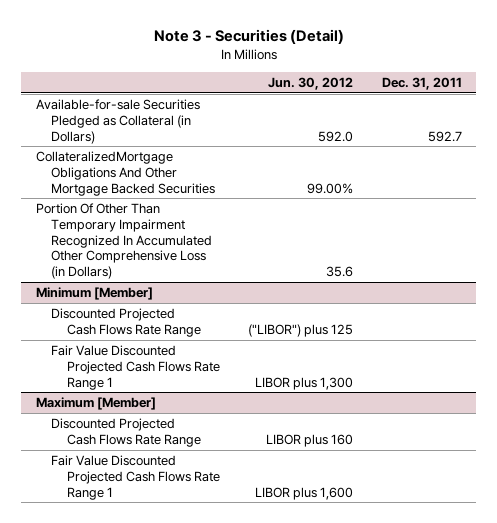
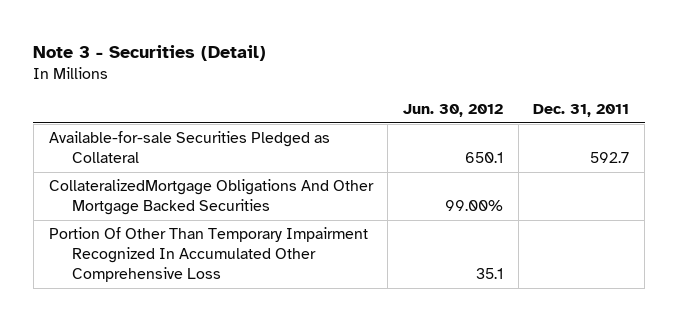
[35,99,200,144] Available-for-sale Securities Pledged as Collateral (in Dollars) -> [48,131,330,164] Available-for-sale Securities Pledged as Collateral
[318,130,354,142] 592.0 -> [464,152,503,164] 650.1
[35,287,153,301] Minimum [Member] -> none
[51,308,201,337] Discounted Projected Cash Flows Rate Range -> none
[51,345,220,390] Fair Value Discounted Projected Cash Flows Rate Range 1 -> none
[35,397,156,411] Maximum [Member] -> none
[51,418,201,447] Discounted Projected Cash Flows Rate Range -> none
[51,455,220,500] Fair Value Discounted Projected Cash Flows Rate Range 1 -> none
[35,203,213,280] Portion Of Other Than Temporary Impairment Recognized In Accumulated Other Comprehensive Loss (in Dollars) -> [48,227,368,283] Portion Of Other Than Temporary Impairment Recognized In Accumulated Other Comprehensive Loss
[326,266,354,278] 35.6 -> [475,268,503,280] 35.1

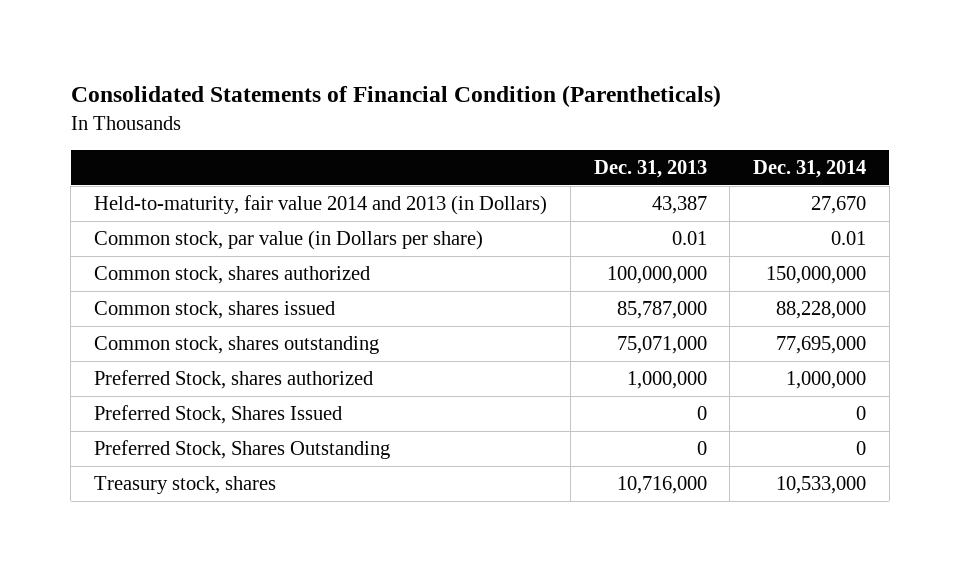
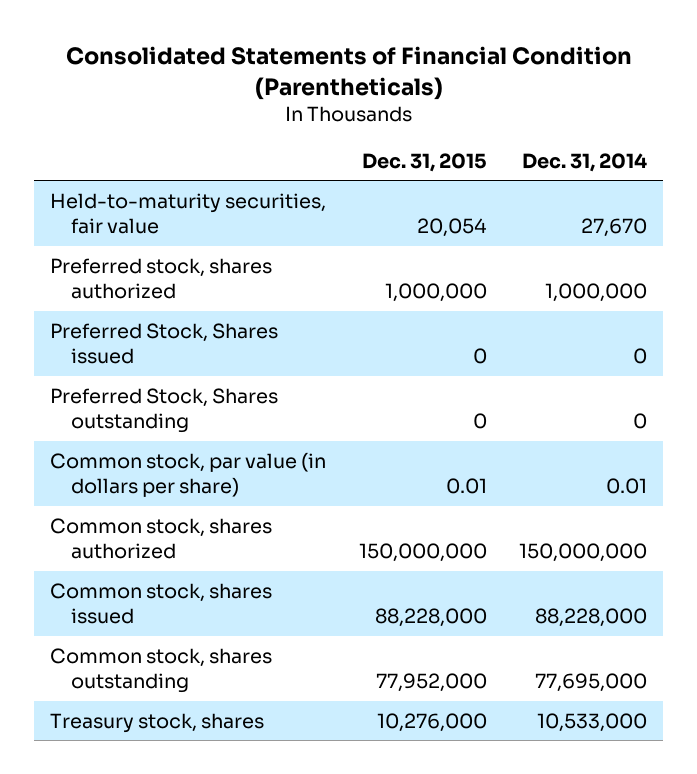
[593,160,707,179] Dec. 31, 2013 -> none
none -> [361,152,487,172] Dec. 31, 2015
[94,194,548,215] Held-to-maturity, fair value 2014 and 2013 (in Dollars) -> [50,192,327,235] Held-to-maturity securities, fair value
none -> [50,257,273,300] Preferred stock, shares authorized
none -> [50,322,279,365] Preferred Stock, Shares issued
none -> [50,387,279,434] Preferred Stock, Shares outstanding
[94,229,484,250] Common stock, par value (in Dollars per share) -> [50,451,327,498] Common stock, par value (in dollars per share)
[94,369,374,389] Preferred Stock, shares authorized -> none
[94,404,343,424] Preferred Stock, Shares Issued -> none
[94,439,391,459] Preferred Stock, Shares Outstanding -> none

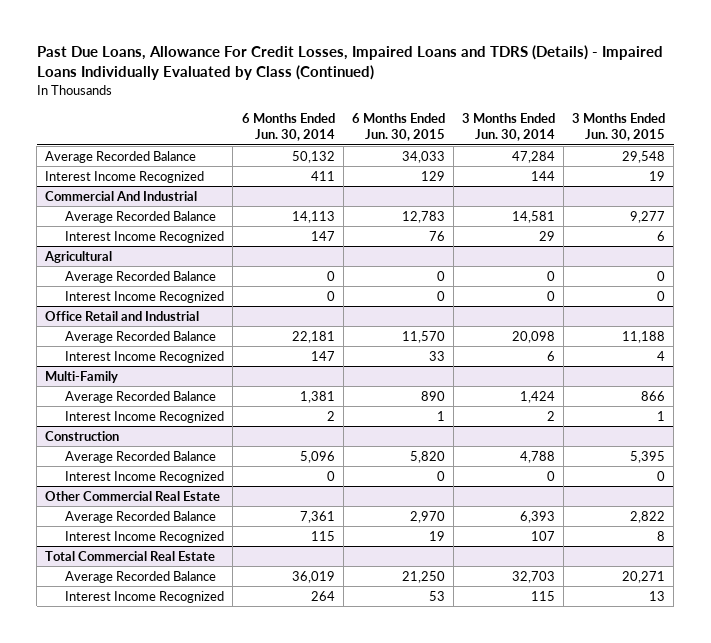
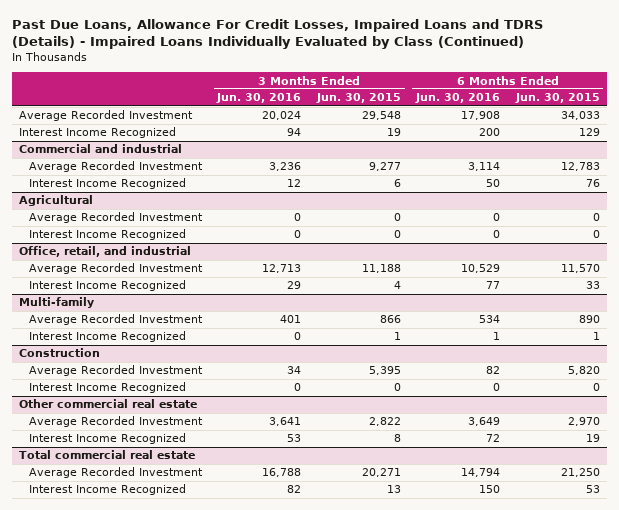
[241,112,335,142] 6 Months Ended Jun. 30, 2014 -> none
[462,112,556,142] 3 Months Ended Jun. 30, 2014 -> none
none -> [216,93,302,104] Jun. 30, 2016
none -> [415,93,501,104] Jun. 30, 2016
[45,150,197,163] Average Recorded Balance -> [19,110,194,122] Average Recorded Investment
[45,190,198,201] Commercial And Industrial -> [19,144,183,154] Commercial and industrial
[65,210,217,223] Average Recorded Balance -> [29,161,204,173] Average Recorded Investment
[65,270,217,283] Average Recorded Balance -> [29,212,204,224] Average Recorded Investment
[45,310,200,321] Office Retail and Industrial -> [19,246,192,258] Office, retail, and industrial
[65,330,217,343] Average Recorded Balance -> [29,263,204,275] Average Recorded Investment
[45,370,119,383] Multi-Family -> [19,297,95,309] Multi-family
[65,390,217,403] Average Recorded Balance -> [29,314,204,326] Average Recorded Investment
[65,450,217,463] Average Recorded Balance -> [29,365,204,377] Average Recorded Investment
[45,490,221,501] Other Commercial Real Estate -> [19,399,198,409] Other commercial real estate
[65,510,217,523] Average Recorded Balance -> [29,416,204,428] Average Recorded Investment
[45,550,216,561] Total Commercial Real Estate -> [19,450,196,460] Total commercial real estate
[65,570,217,583] Average Recorded Balance -> [29,467,204,479] Average Recorded Investment

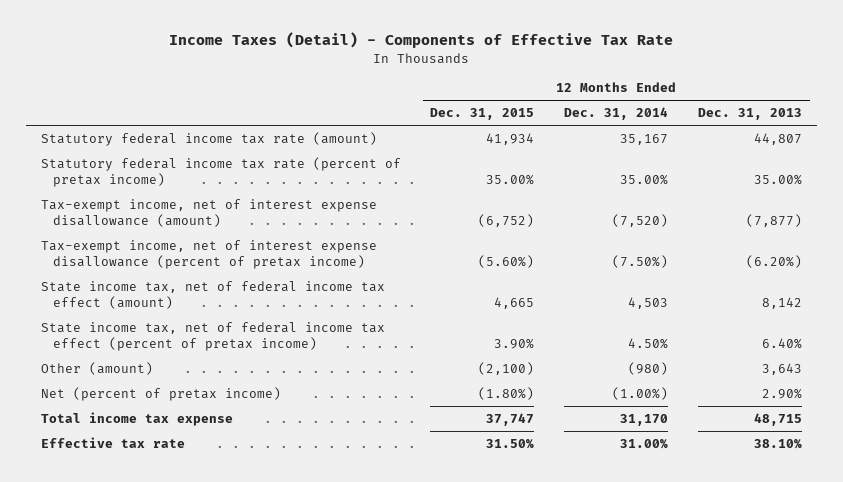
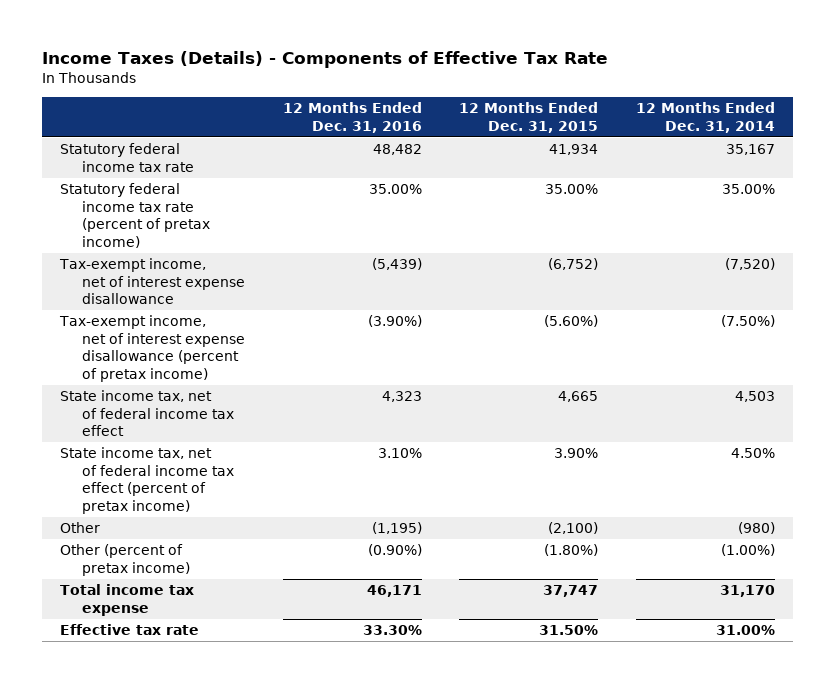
[169,32,674,49] Income Taxes (Detail) - Components of Effective Tax Rate -> [41,50,608,68] Income Taxes (Details) - Components of Effective Tax Rate
[698,108,803,121] Dec. 31, 2013 -> none
none -> [282,102,422,134] 12 Months Ended Dec. 31, 2016
[40,131,377,146] Statutory federal income tax rate (amount) -> [60,143,195,172] Statutory federal income tax rate
[40,198,377,228] Tax-exempt income, net of interest expense disallowance (amount) -> [59,258,246,305] Tax-exempt income, net of interest expense disallowance
[40,280,385,310] State income tax, net of federal income tax effect (amount) -> [60,390,235,437] State income tax, net of federal income tax effect
[40,361,153,375] Other (amount) -> [60,522,101,534] Other
[40,386,281,401] Net (percent of pretax income) -> [60,544,191,576] Other (percent of pretax income)

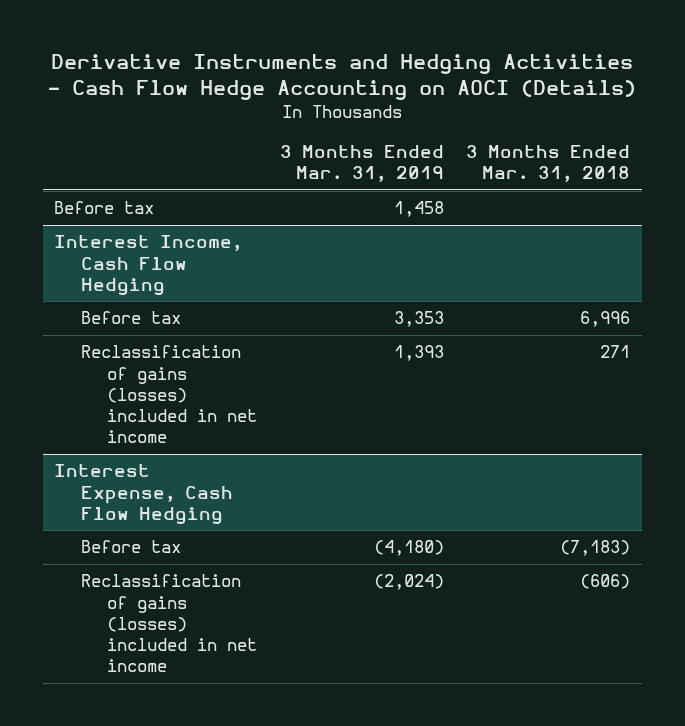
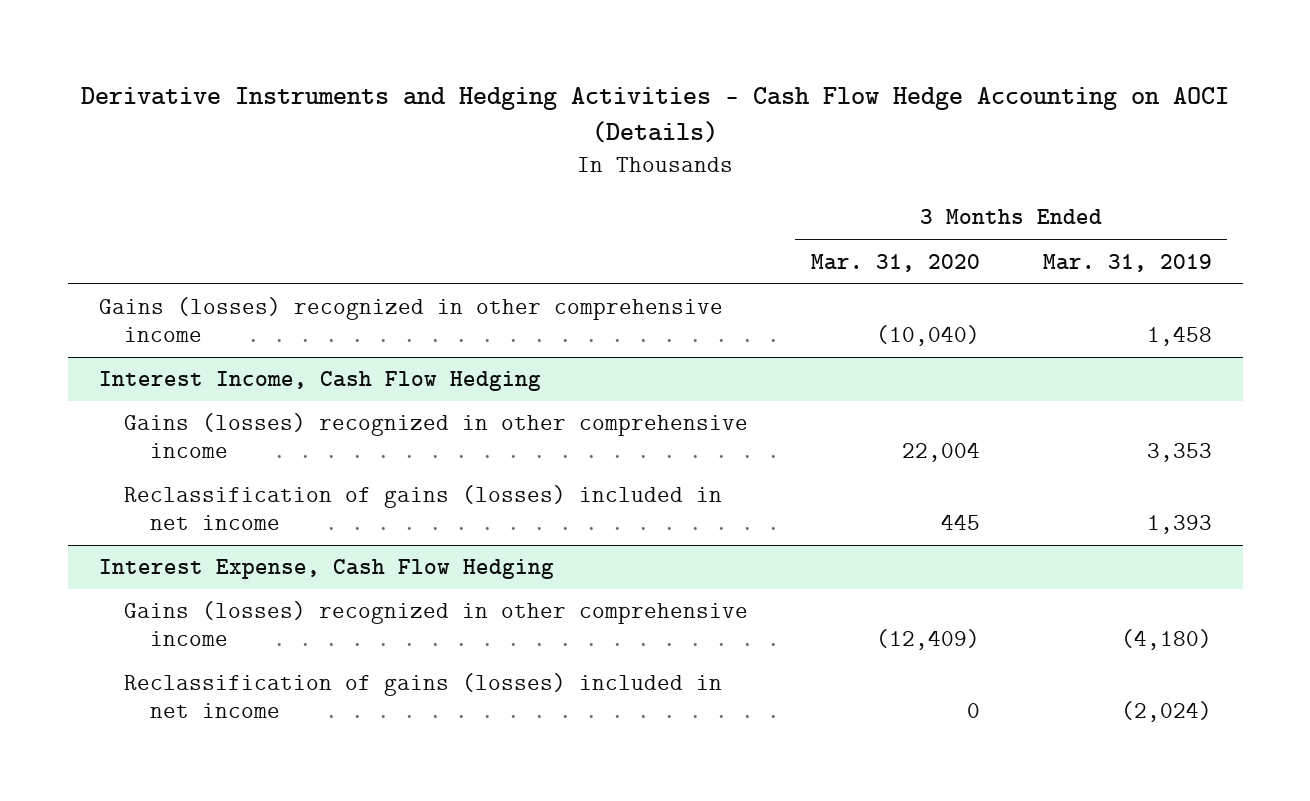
[466,145,631,183] 3 Months Ended Mar. 31, 2018 -> none
none -> [811,253,981,272] Mar. 31, 2020
[54,201,155,215] Before tax -> [98,297,723,342] Gains (losses) recognized in other comprehensive income
[80,311,181,325] Before tax -> [124,413,749,458] Gains (losses) recognized in other comprehensive income
[80,540,181,554] Before tax -> [124,601,749,646] Gains (losses) recognized in other comprehensive income

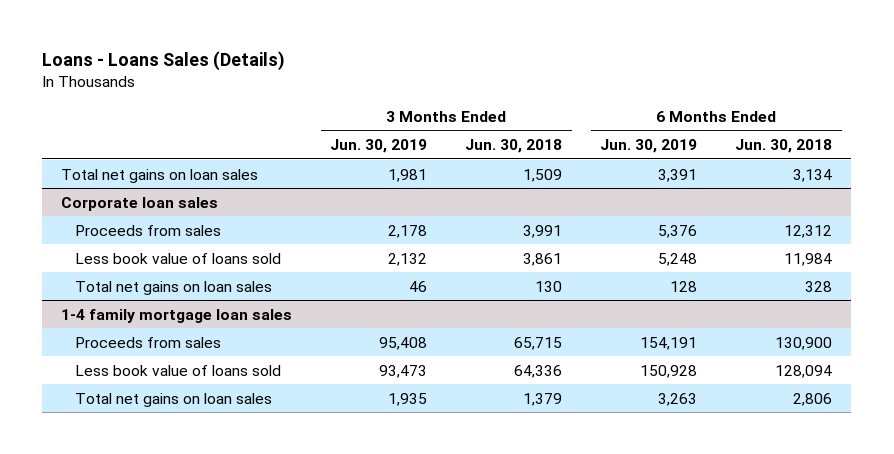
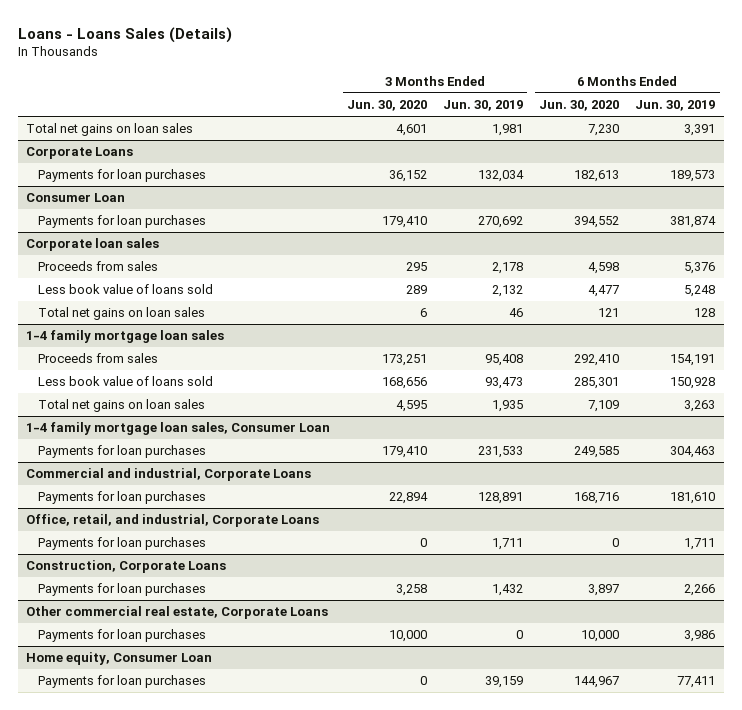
[465,139,563,154] Jun. 30, 2018 -> none
[735,139,833,154] Jun. 30, 2018 -> none
none -> [346,100,427,112] Jun. 30, 2020
none -> [539,100,620,112] Jun. 30, 2020
none -> [26,147,134,160] Corporate Loans
none -> [38,169,207,183] Payments for loan purchases
none -> [26,193,126,203] Consumer Loan
none -> [38,215,207,229] Payments for loan purchases
none -> [26,422,331,436] 1-4 family mortgage loan sales, Consumer Loan
none -> [38,445,207,459] Payments for loan purchases
none -> [26,468,312,482] Commercial and industrial, Corporate Loans
none -> [38,491,207,505] Payments for loan purchases
none -> [26,514,320,528] Office, retail, and industrial, Corporate Loans
none -> [38,537,207,551] Payments for loan purchases
none -> [26,560,227,574] Construction, Corporate Loans
none -> [38,583,207,597] Payments for loan purchases
none -> [26,606,329,620] Other commercial real estate, Corporate Loans
none -> [38,629,207,643] Payments for loan purchases
none -> [26,652,213,666] Home equity, Consumer Loan
none -> [38,675,207,689] Payments for loan purchases

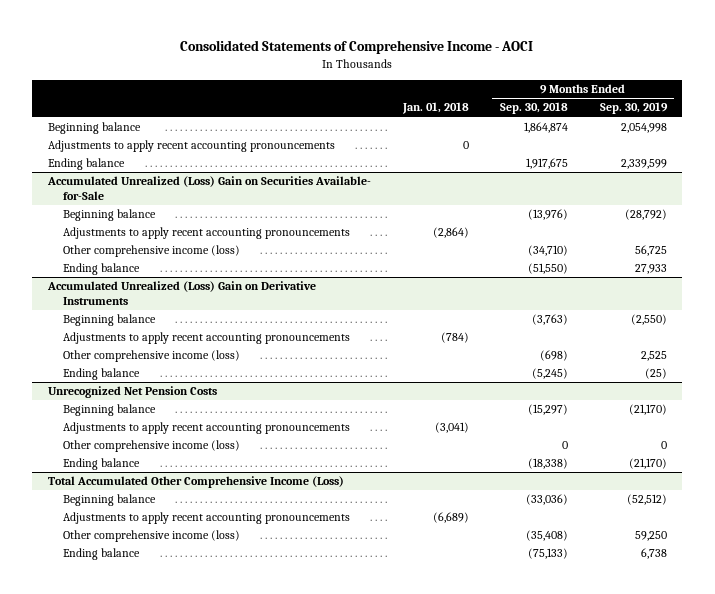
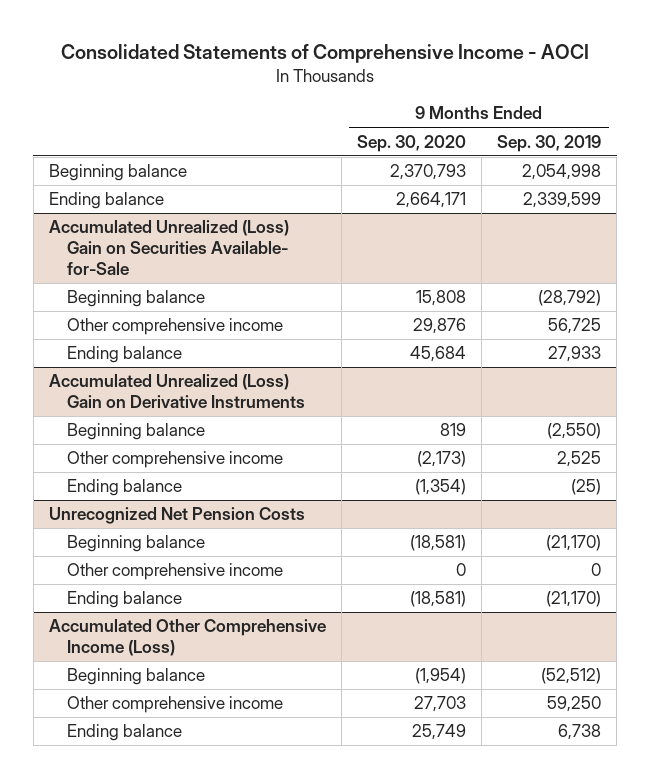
[401,102,469,115] Jan. 01, 2018 -> none
[500,102,569,115] Sep. 30, 2018 -> none
none -> [356,134,466,152] Sep. 30, 2020
[48,140,336,153] Adjustments to apply recent accounting pronouncements -> none
[62,227,350,240] Adjustments to apply recent accounting pronouncements -> none
[62,245,240,258] Other comprehensive income (loss) -> [66,318,283,336] Other comprehensive income
[62,332,350,345] Adjustments to apply recent accounting pronouncements -> none
[62,350,240,363] Other comprehensive income (loss) -> [66,451,283,469] Other comprehensive income
[62,422,350,435] Adjustments to apply recent accounting pronouncements -> none
[62,440,240,453] Other comprehensive income (loss) -> [66,563,283,581] Other comprehensive income
[48,476,345,489] Total Accumulated Other Comprehensive Income (Loss) -> [48,619,326,656] Accumulated Other Comprehensive Income (Loss)
[62,512,350,525] Adjustments to apply recent accounting pronouncements -> none
[62,530,240,543] Other comprehensive income (loss) -> [66,696,283,714] Other comprehensive income

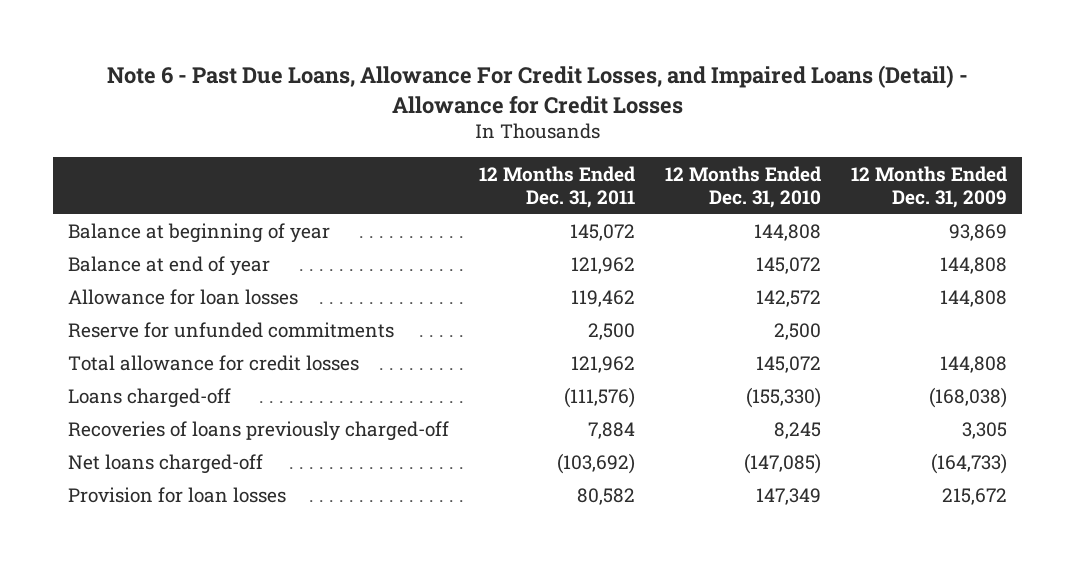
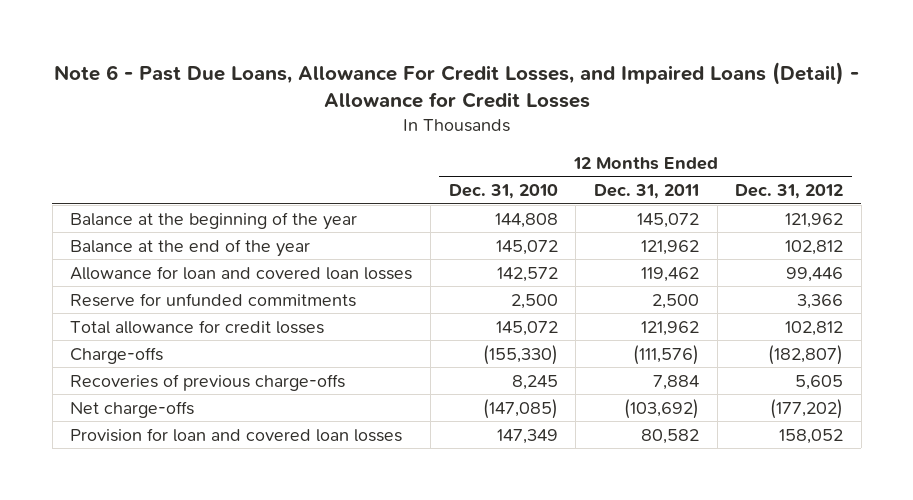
[851,165,1008,209] 12 Months Ended Dec. 31, 2009 -> none
none -> [735,183,844,199] Dec. 31, 2012
[68,223,331,244] Balance at beginning of year -> [70,211,358,230] Balance at the beginning of the year
[68,256,271,277] Balance at end of year -> [70,238,311,257] Balance at the end of the year
[68,289,299,306] Allowance for loan losses -> [70,265,413,280] Allowance for loan and covered loan losses
[68,388,232,409] Loans charged-off -> [70,346,164,364] Charge-offs
[68,421,450,442] Recoveries of loans previously charged-off -> [70,373,346,391] Recoveries of previous charge-offs
[68,454,264,475] Net loans charged-off -> [70,400,195,418] Net charge-offs
[68,487,287,504] Provision for loan losses -> [70,427,403,442] Provision for loan and covered loan losses

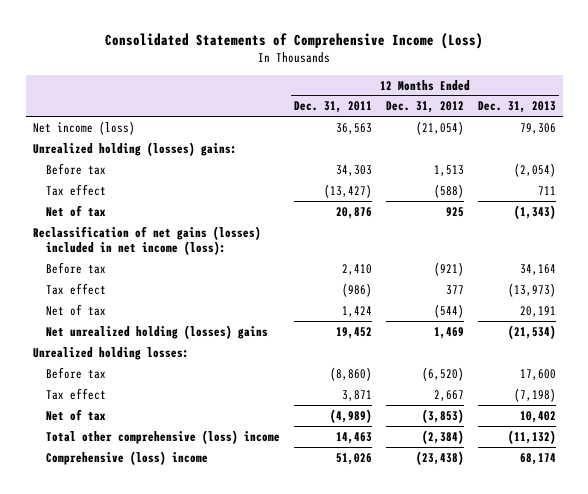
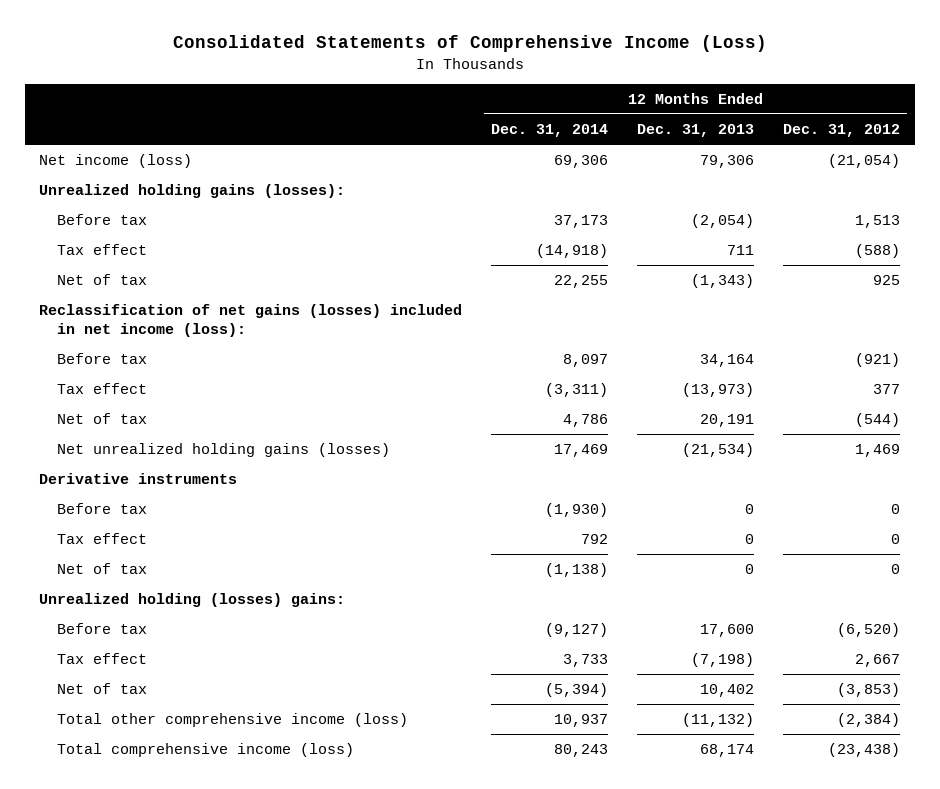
[294,101,373,114] Dec. 31, 2011 -> none
none -> [491,124,609,138] Dec. 31, 2014
none -> [39,184,346,199] Unrealized holding gains (losses):
[32,346,189,360] Unrealized holding losses: -> none
[46,324,269,339] Net unrealized holding (losses) gains -> [57,443,391,458] Net unrealized holding gains (losses)
none -> [39,473,238,485] Derivative instruments
none -> [57,503,148,515] Before tax
none -> [57,533,148,545] Tax effect
none -> [57,563,148,575] Net of tax
[32,141,237,156] Unrealized holding (losses) gains: -> [39,593,346,608] Unrealized holding (losses) gains:
[46,429,281,444] Total other comprehensive (loss) income -> [57,713,409,728] Total other comprehensive income (loss)
[46,450,209,465] Comprehensive (loss) income -> [57,743,355,758] Total comprehensive income (loss)

